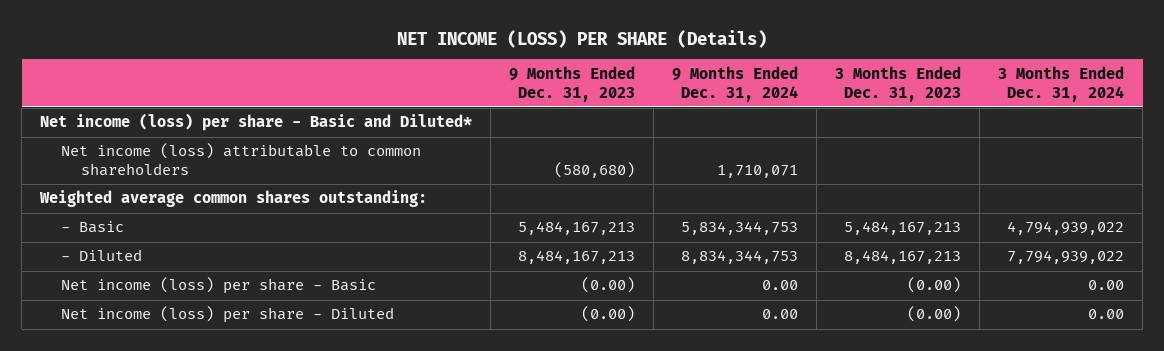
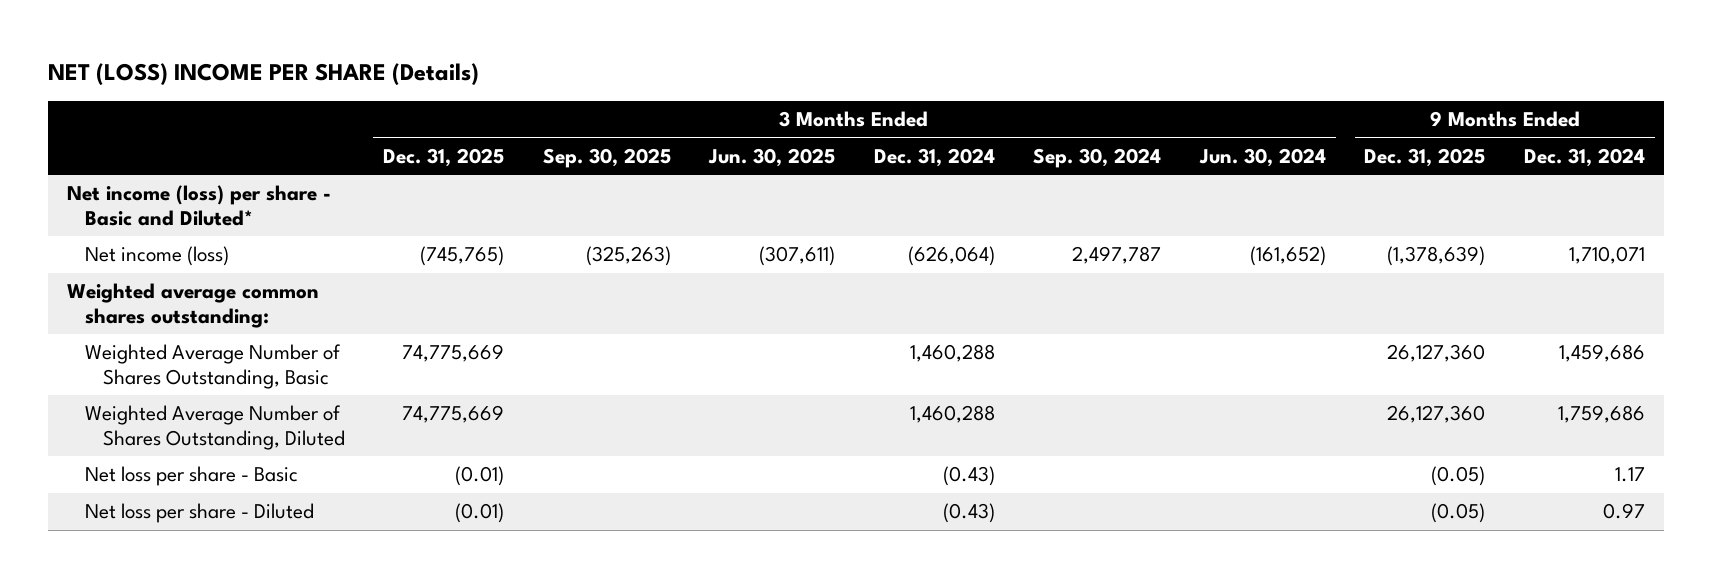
[397,29,768,48] NET INCOME (LOSS) PER SHARE (Details) -> [47,63,479,86] NET (LOSS) INCOME PER SHARE (Details)
[509,65,636,102] 9 Months Ended Dec. 31, 2023 -> none
[835,65,962,102] 3 Months Ended Dec. 31, 2023 -> none
none -> [383,147,505,167] Dec. 31, 2025
none -> [542,147,671,168] Sep. 30, 2025
none -> [708,147,836,167] Jun. 30, 2025
none -> [1033,147,1162,168] Sep. 30, 2024
none -> [1198,147,1326,167] Jun. 30, 2024
none -> [1364,147,1486,167] Dec. 31, 2025
[60,143,421,177] Net income (loss) attributable to common shareholders -> none
none -> [84,246,229,267] Net income (loss)
[60,221,124,234] - Basic -> none
[60,249,142,262] - Diluted -> none
none -> [84,344,341,389] Weighted Average Number of Shares Outstanding, Basic
none -> [84,405,345,450] Weighted Average Number of Shares Outstanding, Diluted
[60,277,376,295] Net income (loss) per share - Basic -> [84,466,298,487] Net loss per share - Basic
[762,280,799,291] 0.00 -> [1615,467,1646,483] 1.17
[1088,280,1125,291] 0.00 -> [942,466,995,487] (0.43)
[60,306,394,324] Net income (loss) per share - Diluted -> [84,503,314,524] Net loss per share - Diluted
[762,309,799,320] 0.00 -> [1603,503,1646,520] 0.97
[1088,309,1125,320] 0.00 -> [942,503,995,524] (0.43)

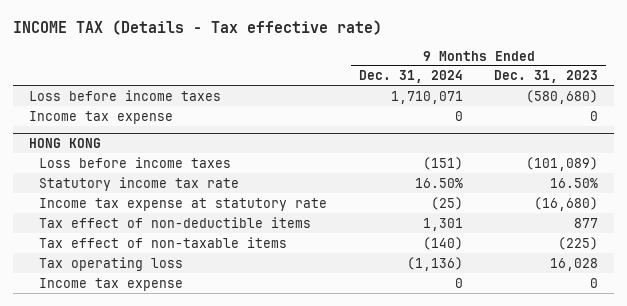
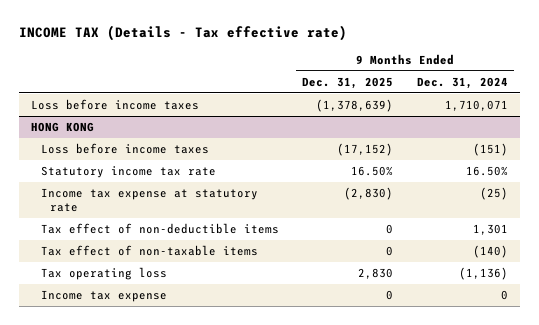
[494,70,599,84] Dec. 31, 2023 -> none
none -> [302,76,394,89] Dec. 31, 2025
[28,110,173,124] Income tax expense -> none

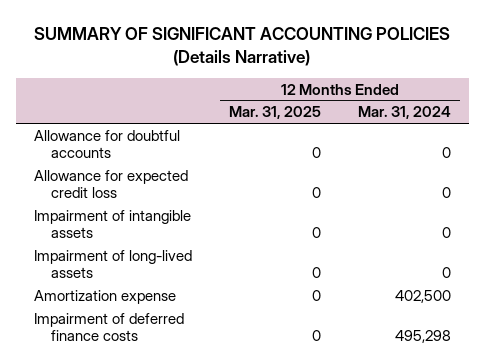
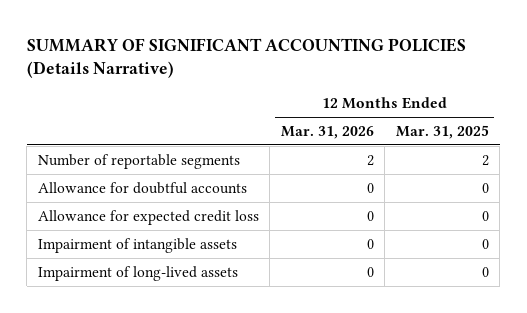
[357,106,451,120] Mar. 31, 2024 -> none
none -> [280,125,374,139] Mar. 31, 2026
none -> [37,153,240,169] Number of reportable segments
[34,289,177,304] Amortization expense -> none
[34,312,185,342] Impairment of deferred finance costs -> none

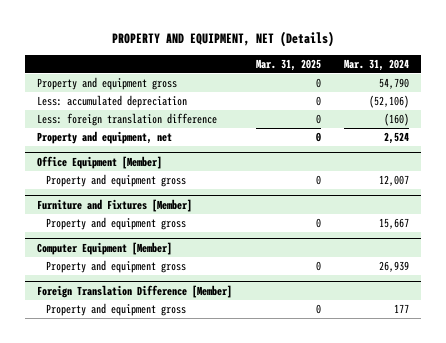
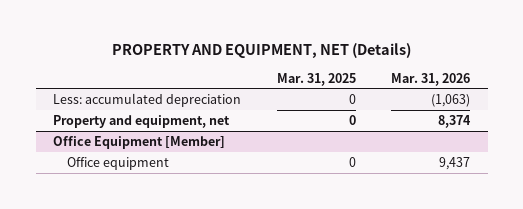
[344,58,410,71] Mar. 31, 2024 -> none
none -> [391,72,471,86] Mar. 31, 2026
[37,77,178,91] Property and equipment gross -> none
[37,113,218,127] Less: foreign translation difference -> none
[37,198,193,212] Furniture and Fixtures [Member] -> none
[46,217,187,231] Property and equipment gross -> none
[37,241,173,255] Computer Equipment [Member] -> none
[46,260,187,274] Property and equipment gross -> none
[37,284,233,298] Foreign Translation Difference [Member] -> none
[46,303,187,317] Property and equipment gross -> none
[46,174,187,188] Property and equipment gross -> [67,156,170,170] Office equipment

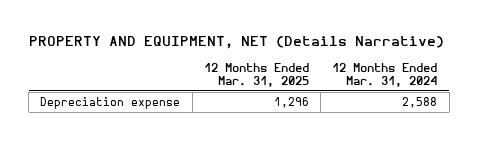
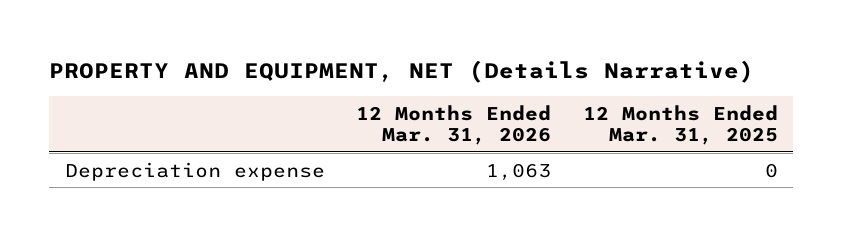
[332,62,438,87] 12 Months Ended Mar. 31, 2024 -> none
none -> [356,104,552,145] 12 Months Ended Mar. 31, 2026
[273,97,309,109] 1,296 -> [764,162,778,178] 0

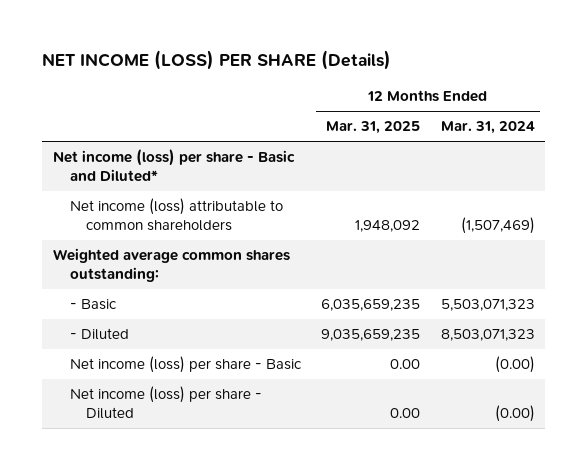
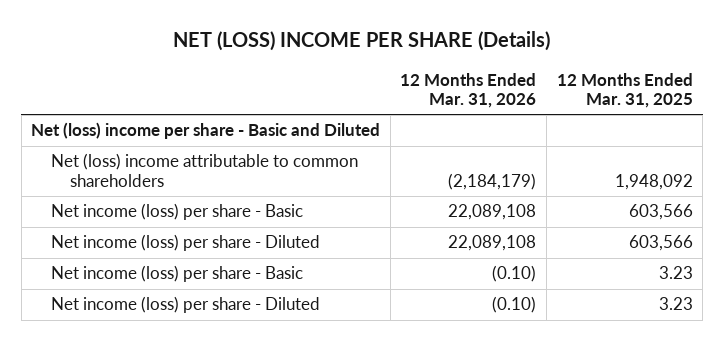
[42,49,392,70] NET INCOME (LOSS) PER SHARE (Details) -> [172,31,550,52] NET (LOSS) INCOME PER SHARE (Details)
[440,121,535,135] Mar. 31, 2024 -> none
none -> [400,72,537,109] 12 Months Ended Mar. 31, 2026
[52,248,290,283] Weighted average common shares outstanding: -> none
[69,299,117,311] - Basic -> none
[69,328,129,341] - Diluted -> none
[52,149,295,183] Net income (loss) per share - Basic and Diluted* -> [31,122,381,140] Net (loss) income per share - Basic and Diluted
[69,198,283,232] Net income (loss) attributable to common shareholders -> [50,153,358,187] Net (loss) income attributable to common shareholders
none -> [50,203,303,221] Net income (loss) per share - Basic
none -> [50,234,320,252] Net income (loss) per share - Diluted
[390,359,421,370] 0.00 -> [658,266,693,280] 3.23
[390,408,421,419] 0.00 -> [658,297,693,311] 3.23

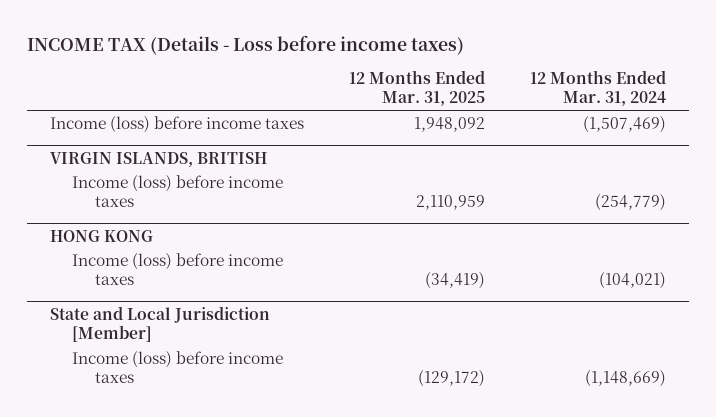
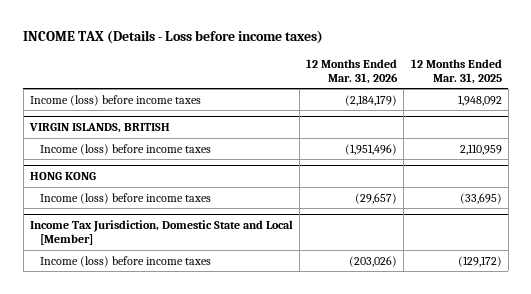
[530,70,667,107] 12 Months Ended Mar. 31, 2024 -> none
none -> [306,58,399,84] 12 Months Ended Mar. 31, 2026
[425,272,486,290] (34,419) -> [459,192,502,204] (33,695)
[49,305,270,342] State and Local Jurisdiction [Member] -> [29,220,293,246] Income Tax Jurisdiction, Domestic State and Local [Member]

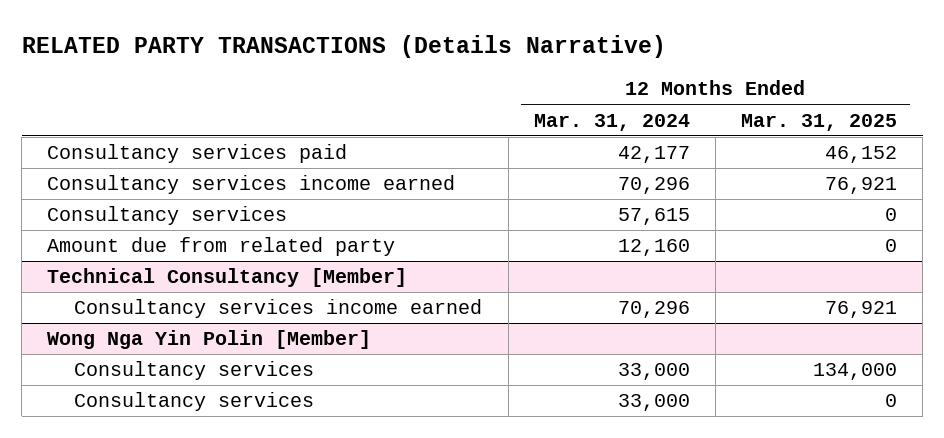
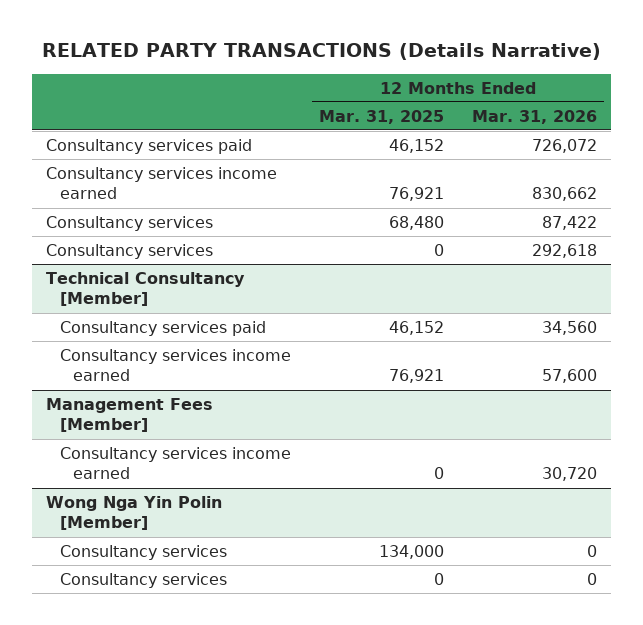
[533,113,690,131] Mar. 31, 2024 -> none
none -> [471,109,597,124] Mar. 31, 2026
none -> [46,216,214,232] Consultancy services
[47,237,396,257] Amount due from related party -> none
none -> [59,321,266,337] Consultancy services paid
none -> [46,398,214,433] Management Fees [Member]
none -> [59,447,291,480] Consultancy services income earned

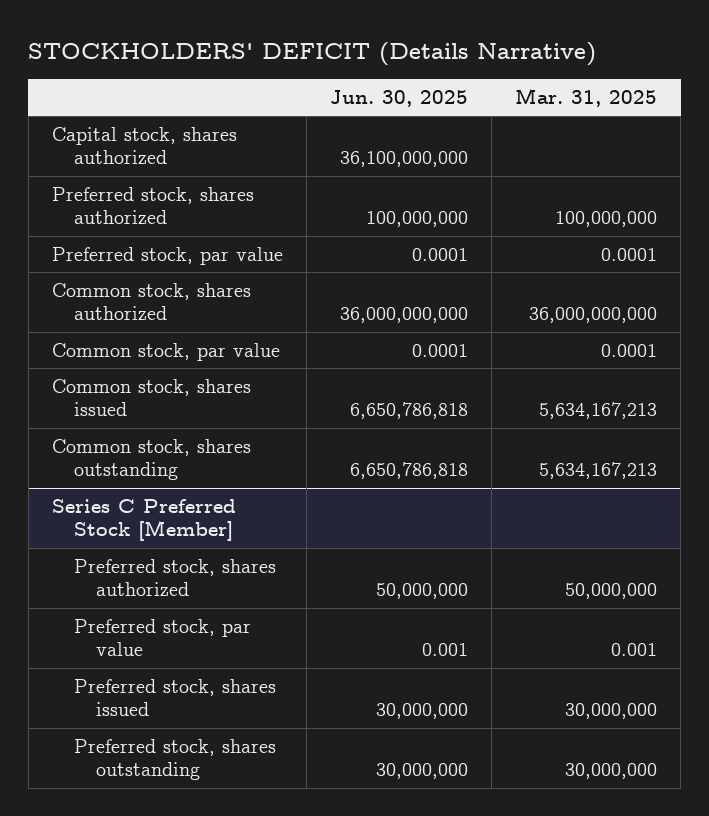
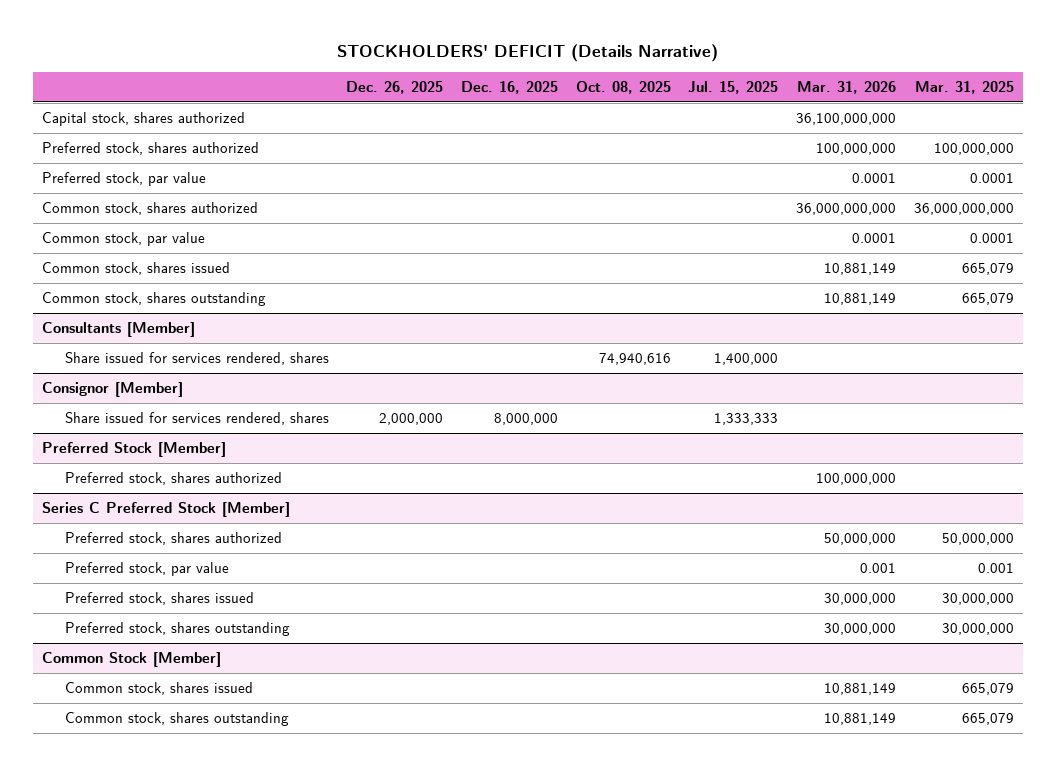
[330,89,469,107] Jun. 30, 2025 -> none
none -> [346,81,444,95] Dec. 26, 2025
none -> [461,81,559,95] Dec. 16, 2025
none -> [575,81,671,95] Oct. 08, 2025
none -> [688,81,779,95] Jul. 15, 2025
none -> [797,81,897,95] Mar. 31, 2026
[539,402,658,420] 5,634,167,213 -> [961,263,1014,276] 665,079
[539,462,658,480] 5,634,167,213 -> [961,293,1014,306] 665,079
none -> [42,322,196,338] Consultants [Member]
none -> [64,352,329,366] Share issued for services rendered, shares
none -> [42,382,184,398] Consignor [Member]
none -> [64,412,329,426] Share issued for services rendered, shares
none -> [42,442,227,458] Preferred Stock [Member]
none -> [64,472,282,486] Preferred stock, shares authorized
none -> [42,652,222,668] Common Stock [Member]
none -> [64,682,253,696] Common stock, shares issued
none -> [64,712,289,727] Common stock, shares outstanding

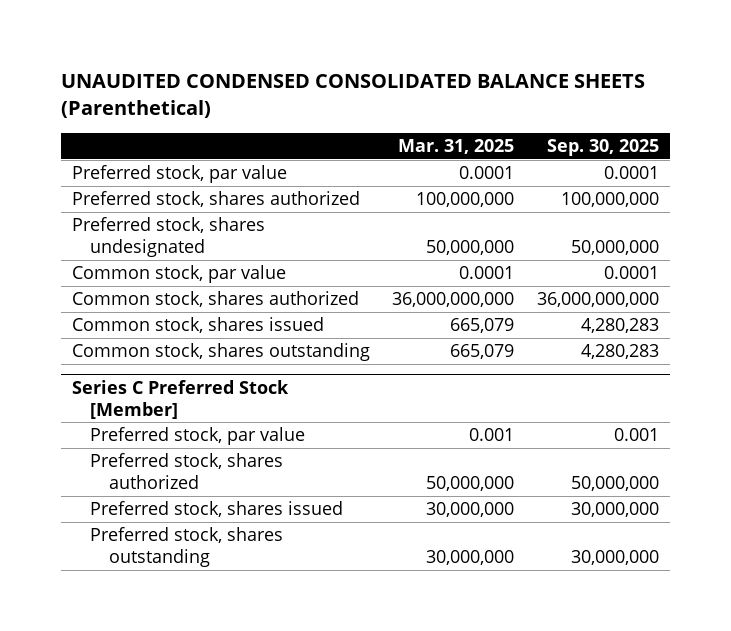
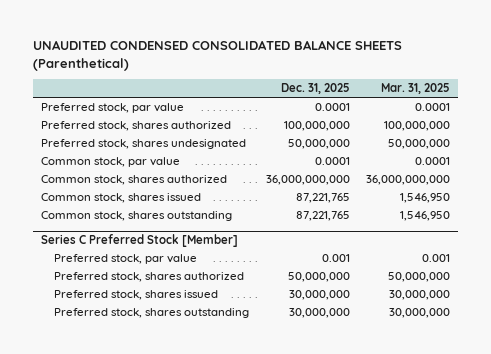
[546,138,659,156] Sep. 30, 2025 -> none
none -> [280,83,350,95] Dec. 31, 2025
[450,318,515,334] 665,079 -> [399,192,450,203] 1,546,950
[450,344,515,360] 665,079 -> [399,210,450,221] 1,546,950

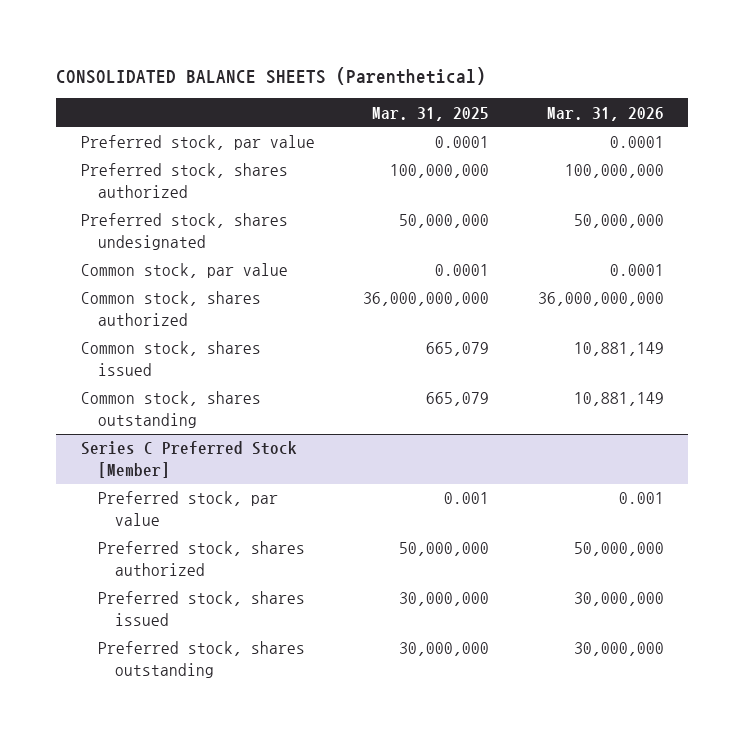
[32,40,402,71] UNAUDITED CONDENSED CONSOLIDATED BALANCE SHEETS (Parenthetical) -> [56,66,487,85] CONSOLIDATED BALANCE SHEETS (Parenthetical)
[280,83,350,95] Dec. 31, 2025 -> none
none -> [546,106,664,121] Mar. 31, 2026
[399,192,450,203] 1,546,950 -> [426,342,490,357] 665,079
[399,210,450,221] 1,546,950 -> [426,392,490,407] 665,079

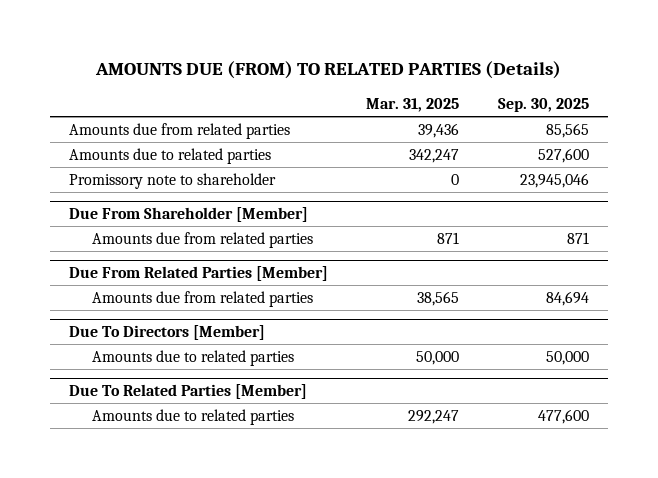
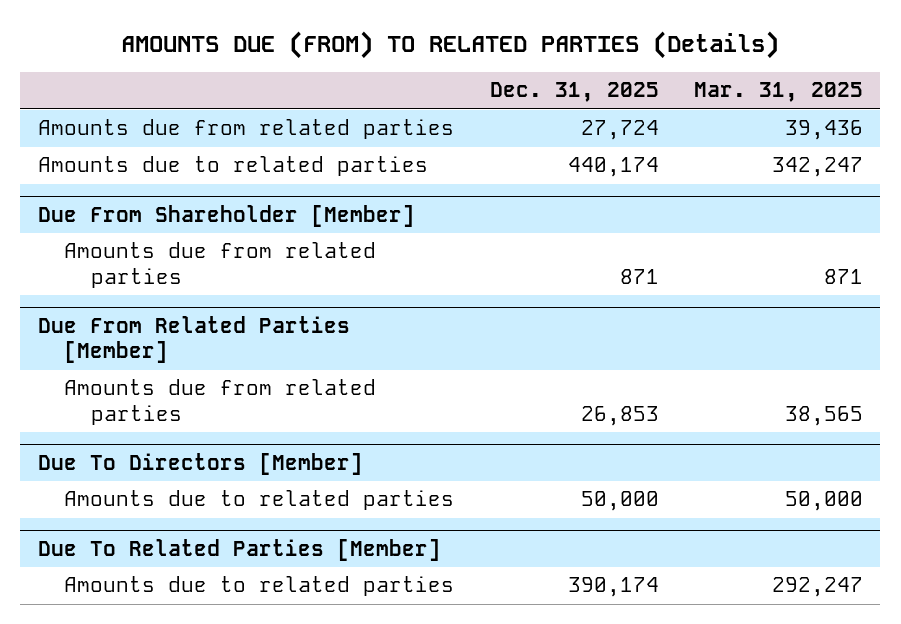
[497,98,589,113] Sep. 30, 2025 -> none
none -> [489,82,659,103] Dec. 31, 2025
[69,173,277,190] Promissory note to shareholder -> none

